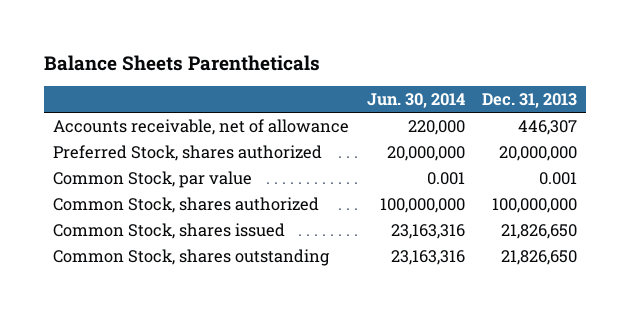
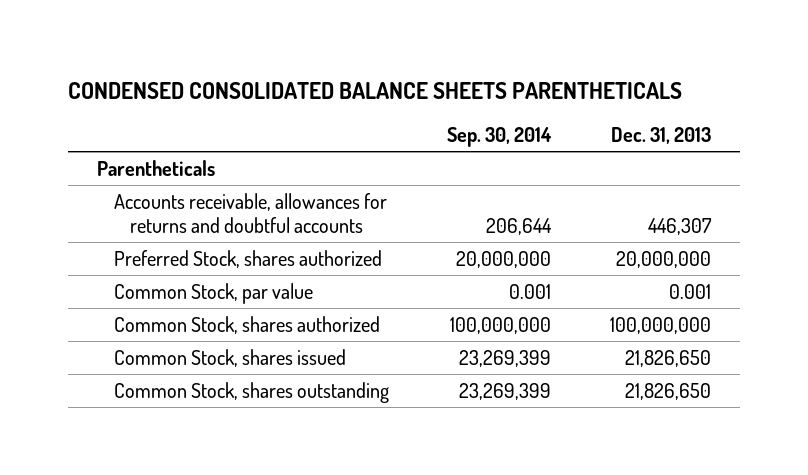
[44,54,321,71] Balance Sheets Parentheticals -> [67,81,682,99] CONDENSED CONSOLIDATED BALANCE SHEETS PARENTHETICALS
[366,93,465,109] Jun. 30, 2014 -> none
none -> [447,127,553,148] Sep. 30, 2014
none -> [97,159,216,176] Parentheticals
[52,118,349,135] Accounts receivable, net of allowance -> [113,192,387,234] Accounts receivable, allowances for returns and doubtful accounts

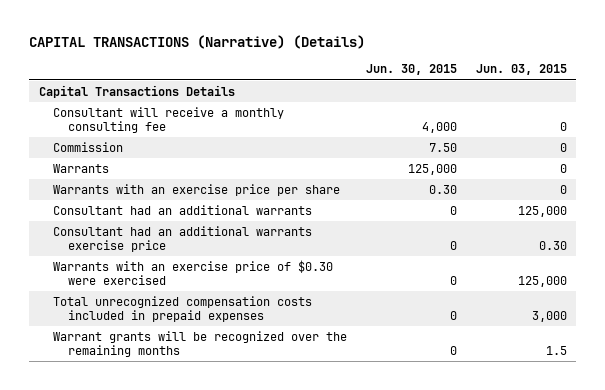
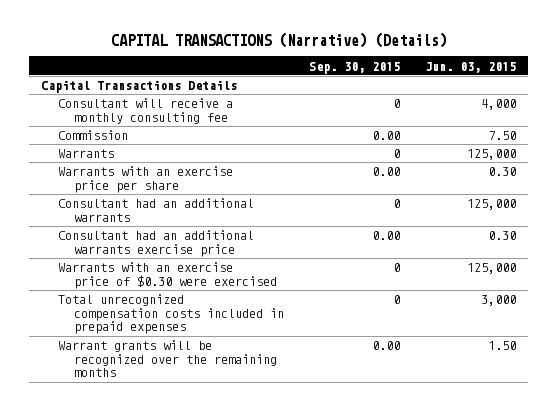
[365,64,457,76] Jun. 30, 2015 -> none
none -> [308,61,400,74] Sep. 30, 2015
[559,121,567,131] 0 -> [480,99,516,111] 4,000
[559,142,567,152] 0 -> [487,131,516,141] 7.50
[559,163,567,173] 0 -> [466,149,516,161] 125,000
[559,184,567,194] 0 -> [487,167,516,177] 0.30
[545,345,567,355] 1.5 -> [487,341,516,351] 1.50

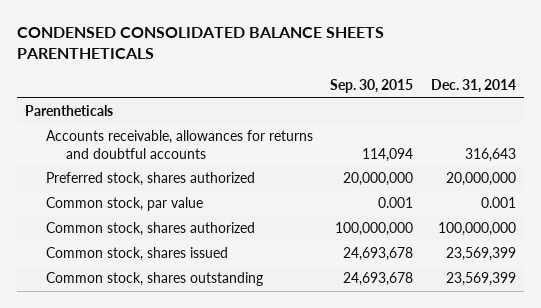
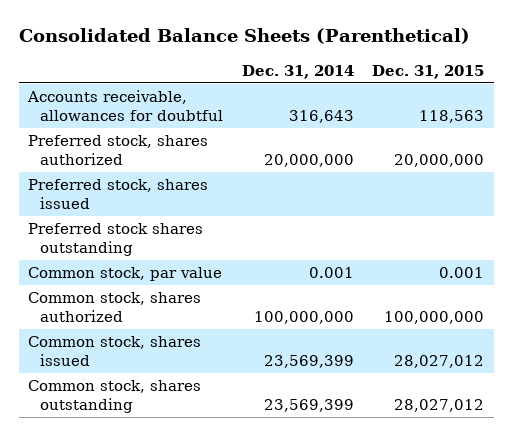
[16,26,384,60] CONDENSED CONSOLIDATED BALANCE SHEETS PARENTHETICALS -> [18,28,470,45] Consolidated Balance Sheets (Parenthetical)
[330,79,414,94] Sep. 30, 2015 -> none
none -> [372,64,485,79] Dec. 31, 2015
[25,105,114,117] Parentheticals -> none
[45,130,313,160] Accounts receivable, allowances for returns and doubtful accounts -> [27,90,223,121] Accounts receivable, allowances for doubtful
none -> [28,179,209,209] Preferred stock, shares issued
none -> [28,223,204,256] Preferred stock shares outstanding

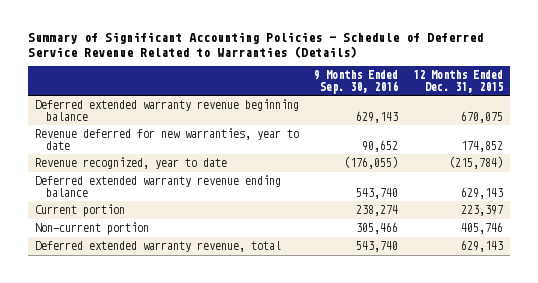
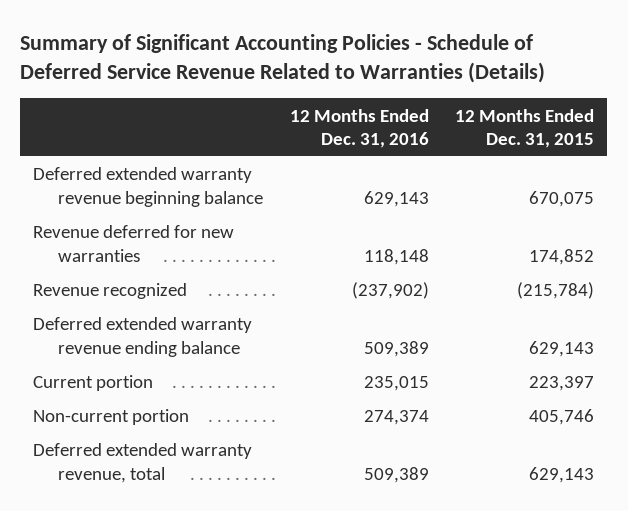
[314,70,399,94] 9 Months Ended Sep. 30, 2016 -> none
none -> [289,108,429,148] 12 Months Ended Dec. 31, 2016
[35,128,300,150] Revenue deferred for new warranties, year to date -> [33,225,235,262] Revenue deferred for new warranties
[35,157,228,170] Revenue recognized, year to date -> [33,283,188,300] Revenue recognized

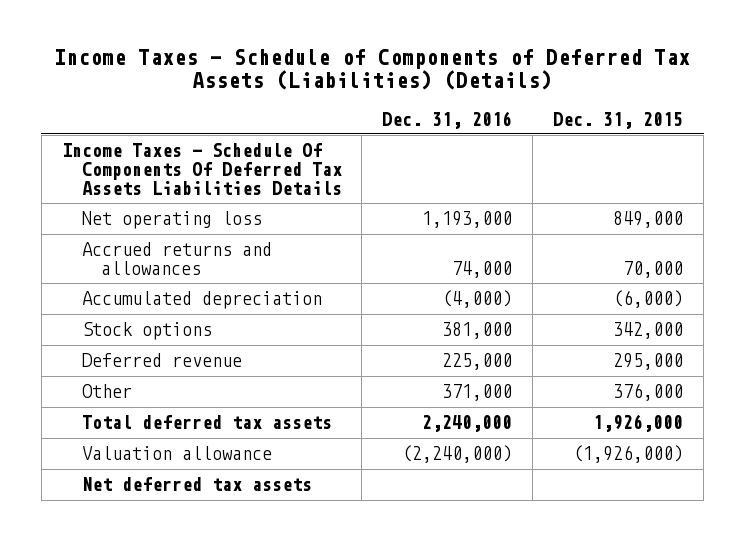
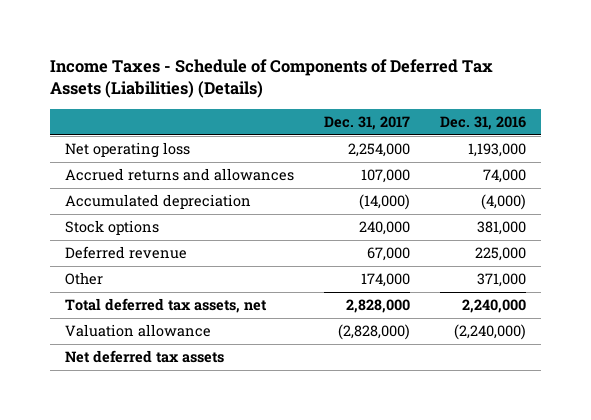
[553,111,684,129] Dec. 31, 2015 -> none
none -> [324,115,411,130] Dec. 31, 2017
[61,143,342,195] Income Taxes - Schedule Of Components Of Deferred Tax Assets Liabilities Details -> none
[81,415,332,430] Total deferred tax assets -> [64,298,267,314] Total deferred tax assets, net

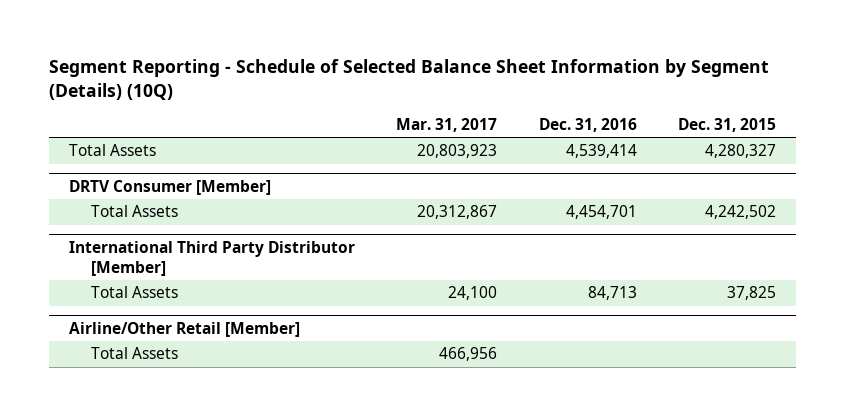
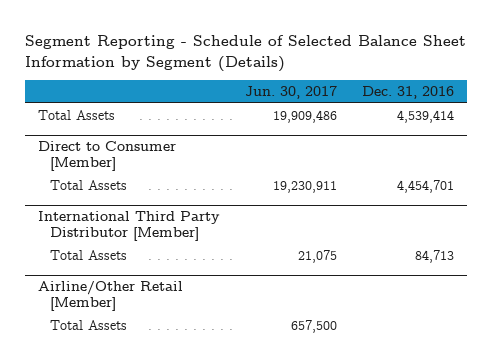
[48,58,769,100] Segment Reporting - Schedule of Selected Balance Sheet Information by Segment (Details) (10Q) -> [25,34,467,72] Segment Reporting - Schedule of Selected Balance Sheet Information by Segment (Details)
[396,118,498,133] Mar. 31, 2017 -> none
[677,118,776,133] Dec. 31, 2015 -> none
none -> [245,85,338,99] Jun. 30, 2017
[69,180,272,196] DRTV Consumer [Member] -> [37,141,176,172] Direct to Consumer [Member]

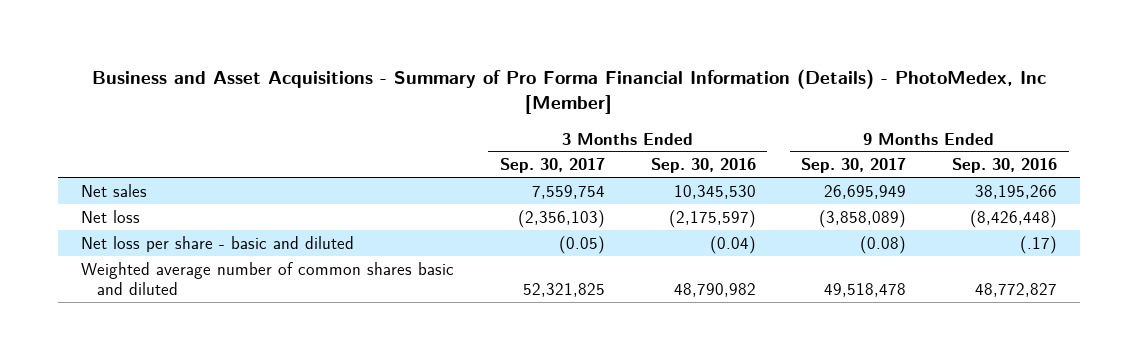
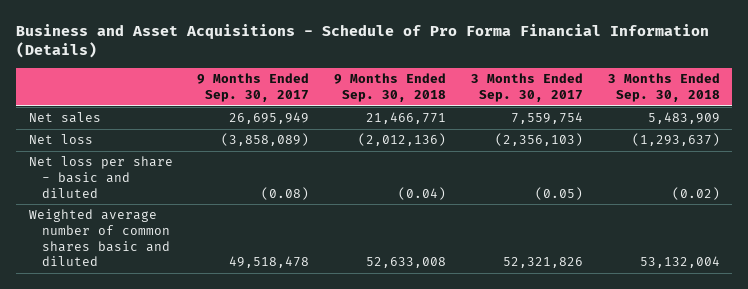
[92,68,1047,115] Business and Asset Acquisitions - Summary of Pro Forma Financial Information (Details) - PhotoMedex, Inc [Member] -> [16,23,710,59] Business and Asset Acquisitions - Schedule of Pro Forma Financial Information (Details)
[650,158,756,174] Sep. 30, 2016 -> none
[952,158,1058,174] Sep. 30, 2016 -> none
none -> [334,73,447,102] 9 Months Ended Sep. 30, 2018
none -> [607,73,720,102] 3 Months Ended Sep. 30, 2018
[522,283,605,298] 52,321,825 -> [502,257,583,269] 52,321,826

